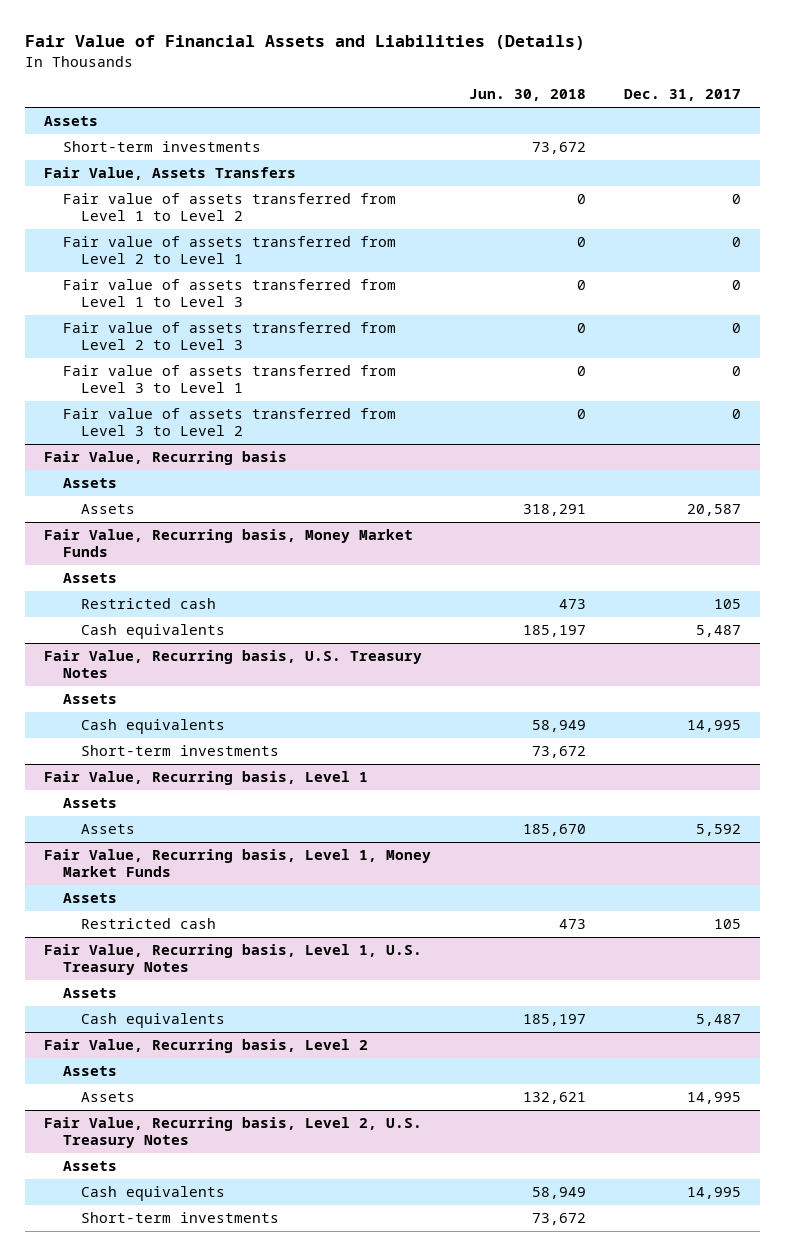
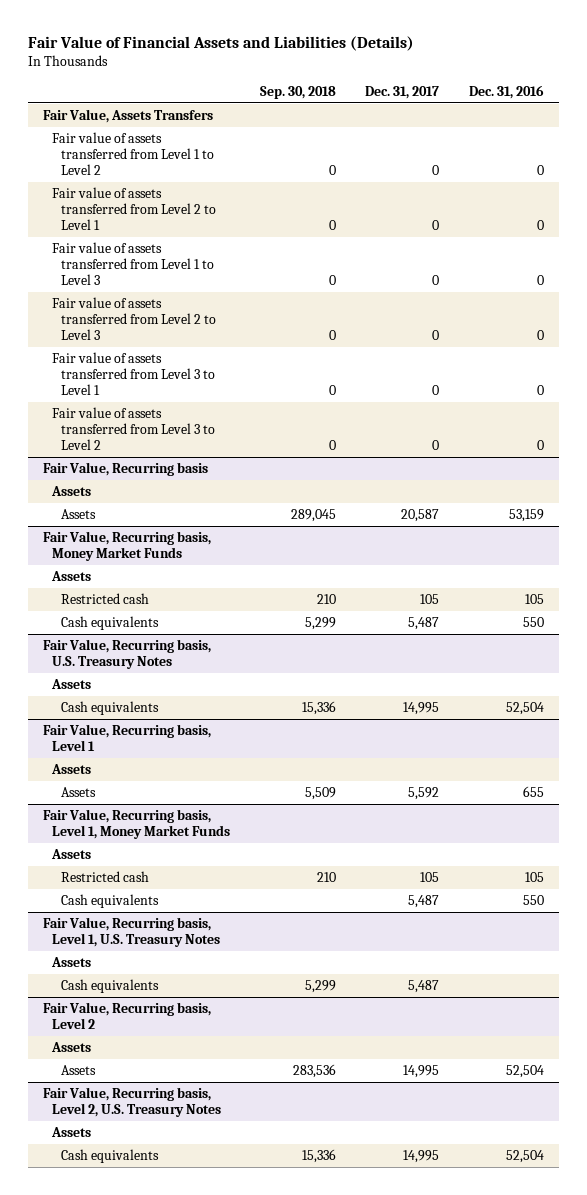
[468,89,586,102] Jun. 30, 2018 -> none
none -> [259,85,336,99] Sep. 30, 2018
none -> [469,84,545,99] Dec. 31, 2016
[44,116,99,127] Assets -> none
[62,141,261,153] Short-term investments -> none
[81,745,280,757] Short-term investments -> none
none -> [61,894,160,909] Cash equivalents
[81,1212,280,1224] Short-term investments -> none

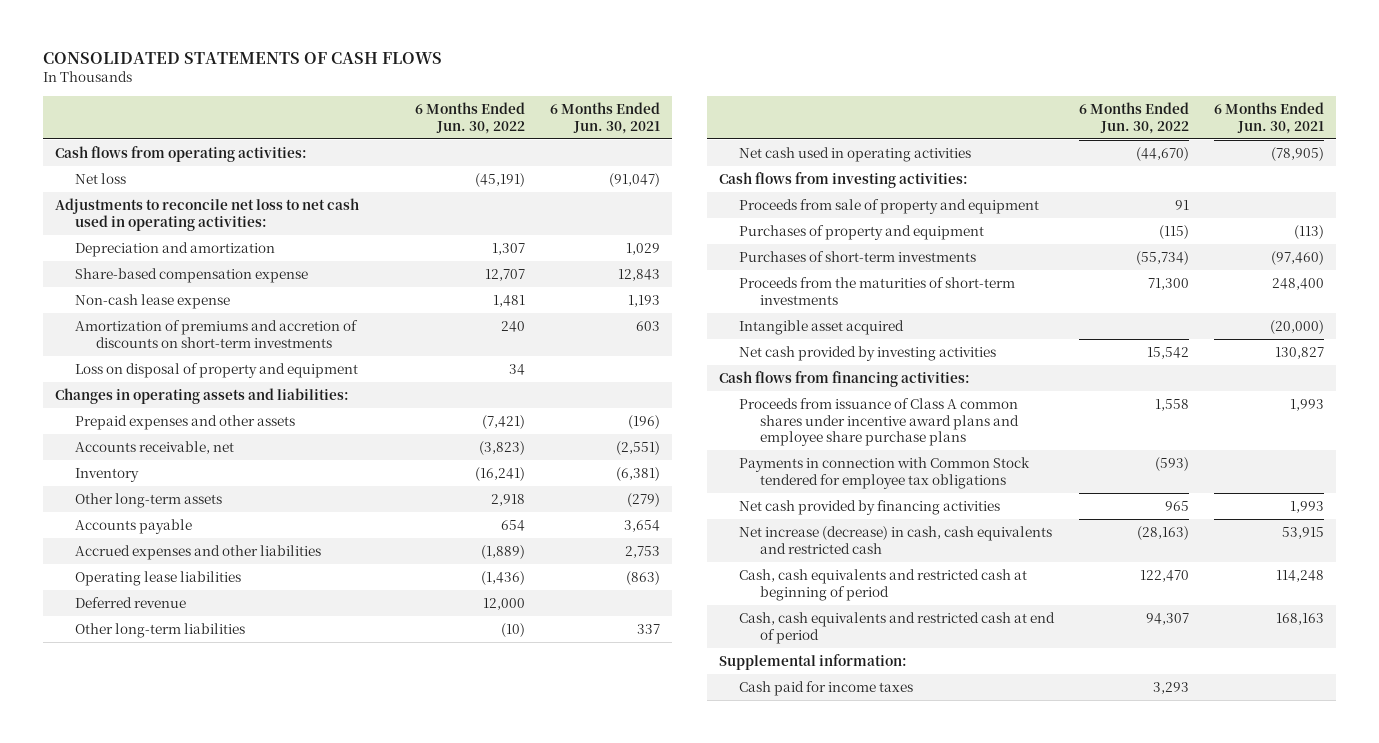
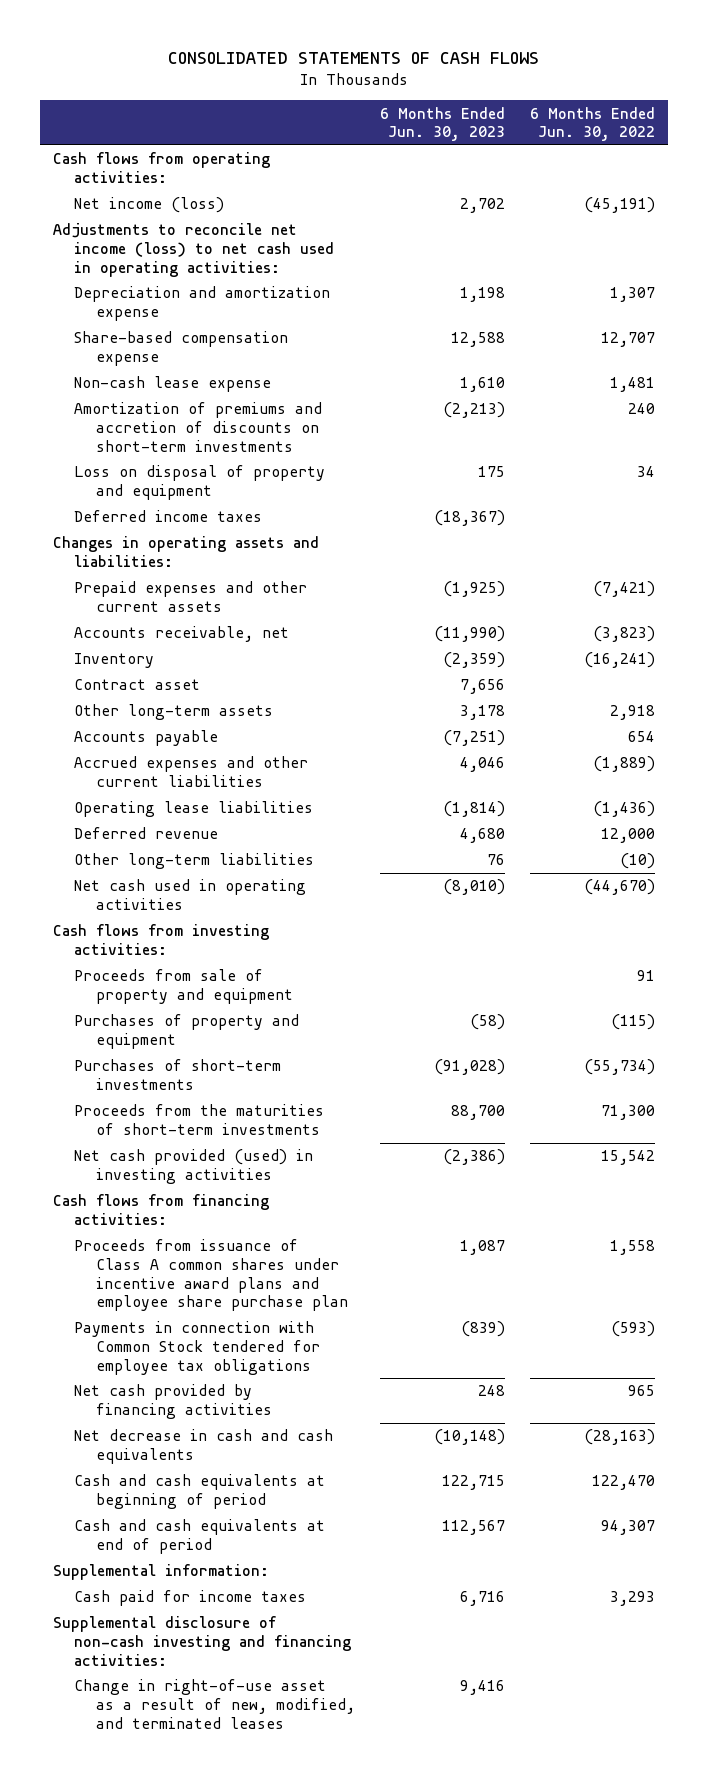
[549,102,660,134] 6 Months Ended Jun. 30, 2021 -> none
none -> [379,106,505,142] 6 Months Ended Jun. 30, 2023
[75,173,127,185] Net loss -> [74,197,225,214] Net income (loss)
[54,198,359,231] Adjustments to reconcile net loss to net cash used in operating activities: -> [52,223,335,277] Adjustments to reconcile net income (loss) to net cash used in operating activities:
[75,242,276,258] Depreciation and amortization -> [74,286,331,321] Depreciation and amortization expense
none -> [74,510,263,523] Deferred income taxes
[75,415,296,431] Prepaid expenses and other assets -> [74,581,308,612] Prepaid expenses and other current assets
none -> [74,679,201,691] Contract asset
[75,545,322,561] Accrued expenses and other liabilities -> [74,756,309,787] Accrued expenses and other current liabilities
[739,320,905,336] Intangible asset acquired -> none
[739,346,997,362] Net cash provided by investing activities -> [74,1149,314,1184] Net cash provided (used) in investing activities
[739,398,1019,446] Proceeds from issuance of Class A common shares under incentive award plans and employee share purchase plans -> [74,1239,348,1312] Proceeds from issuance of Class A common shares under incentive award plans and employee share purchase plan
[739,526,1053,554] Net increase (decrease) in cash, cash equivalents and restricted cash -> [74,1429,334,1464] Net decrease in cash and cash equivalents
[739,569,1028,601] Cash, cash equivalents and restricted cash at beginning of period -> [74,1474,326,1509] Cash and cash equivalents at beginning of period
[739,612,1056,644] Cash, cash equivalents and restricted cash at end of period -> [74,1519,326,1554] Cash and cash equivalents at end of period
none -> [52,1616,352,1666] Supplemental disclosure of non-cash investing and financing activities:
none -> [74,1679,355,1729] Change in right-of-use asset as a result of new, modified, and terminated leases

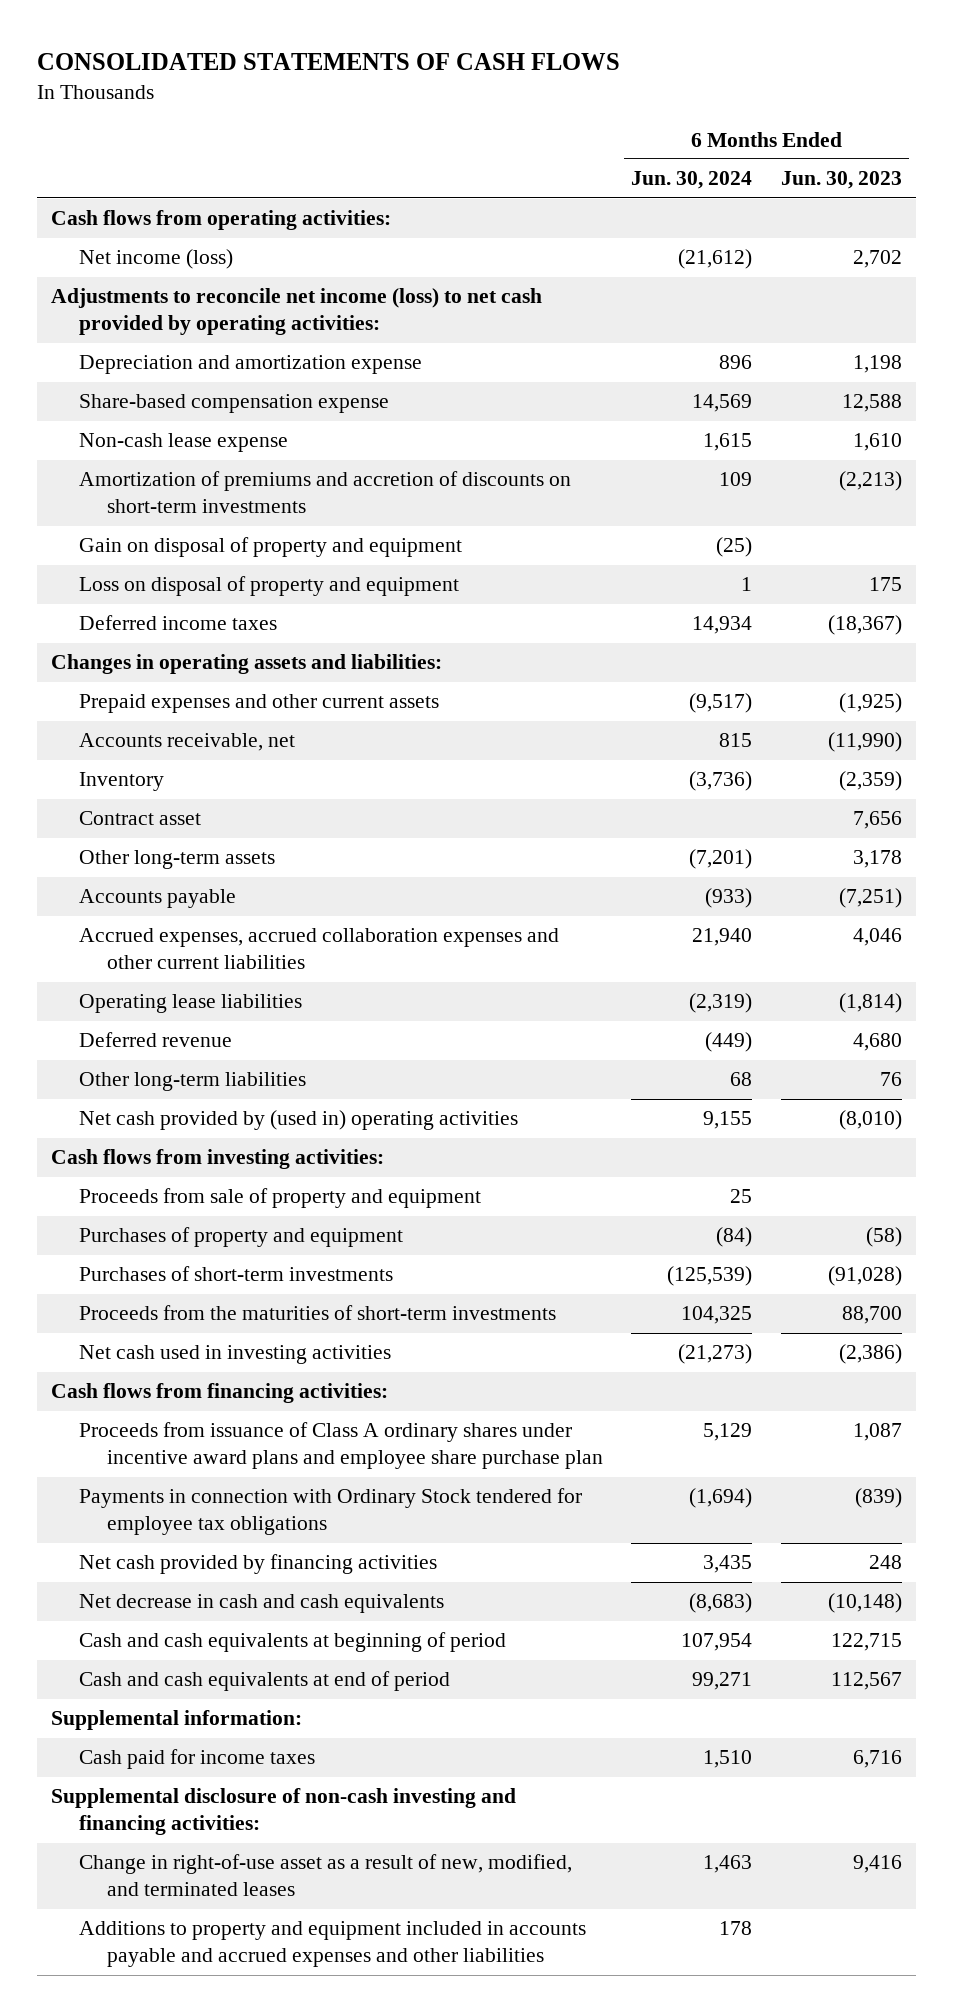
[530,106,656,142] 6 Months Ended Jun. 30, 2022 -> none
none -> [631,171,753,190] Jun. 30, 2024
[52,223,335,277] Adjustments to reconcile net income (loss) to net cash used in operating activities: -> [51,288,543,336] Adjustments to reconcile net income (loss) to net cash provided by operating activities:
none -> [79,537,463,558] Gain on disposal of property and equipment
[74,756,309,787] Accrued expenses and other current liabilities -> [79,928,560,970] Accrued expenses, accrued collaboration expenses and other current liabilities
[74,879,307,910] Net cash used in operating activities -> [79,1110,519,1131] Net cash provided by (used in) operating activities
[74,1149,314,1184] Net cash provided (used) in investing activities -> [79,1345,392,1365] Net cash used in investing activities
[74,1239,348,1312] Proceeds from issuance of Class A common shares under incentive award plans and employee share purchase plan -> [79,1422,603,1470] Proceeds from issuance of Class A ordinary shares under incentive award plans and employee share purchase plan
[74,1321,320,1375] Payments in connection with Common Stock tendered for employee tax obligations -> [79,1488,583,1536] Payments in connection with Ordinary Stock tendered for employee tax obligations
none -> [79,1921,587,1968] Additions to property and equipment included in accounts payable and accrued expenses and other liabilities

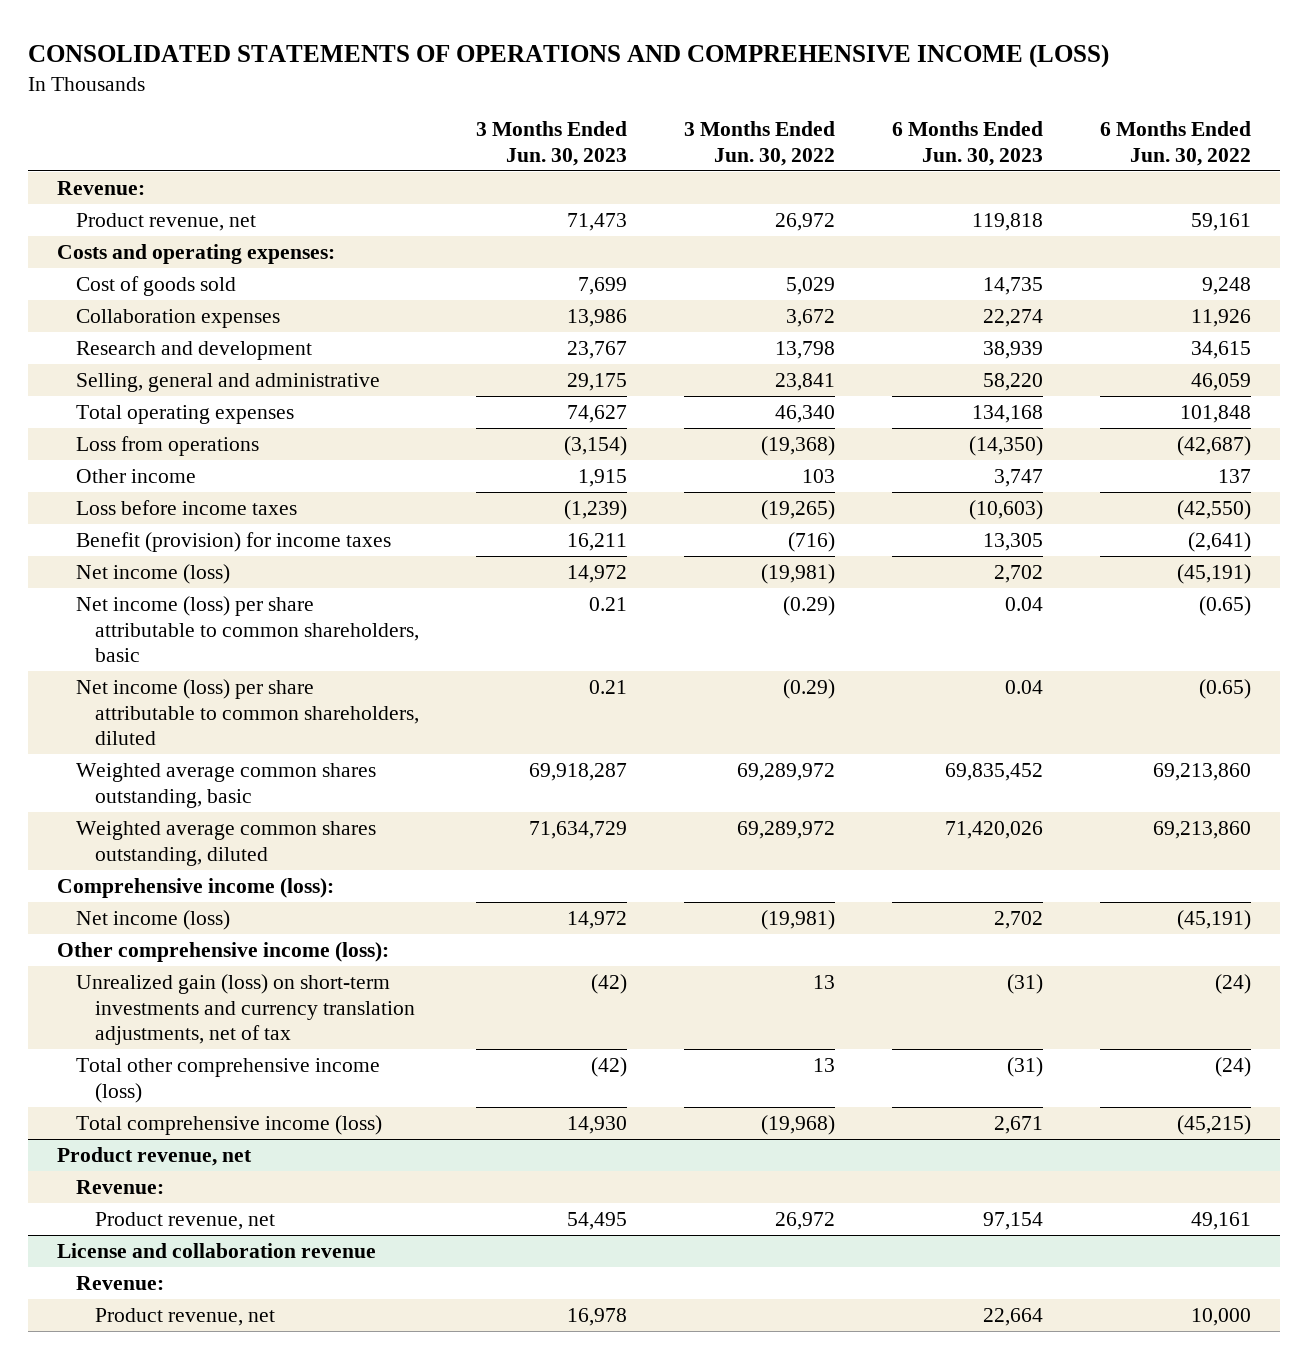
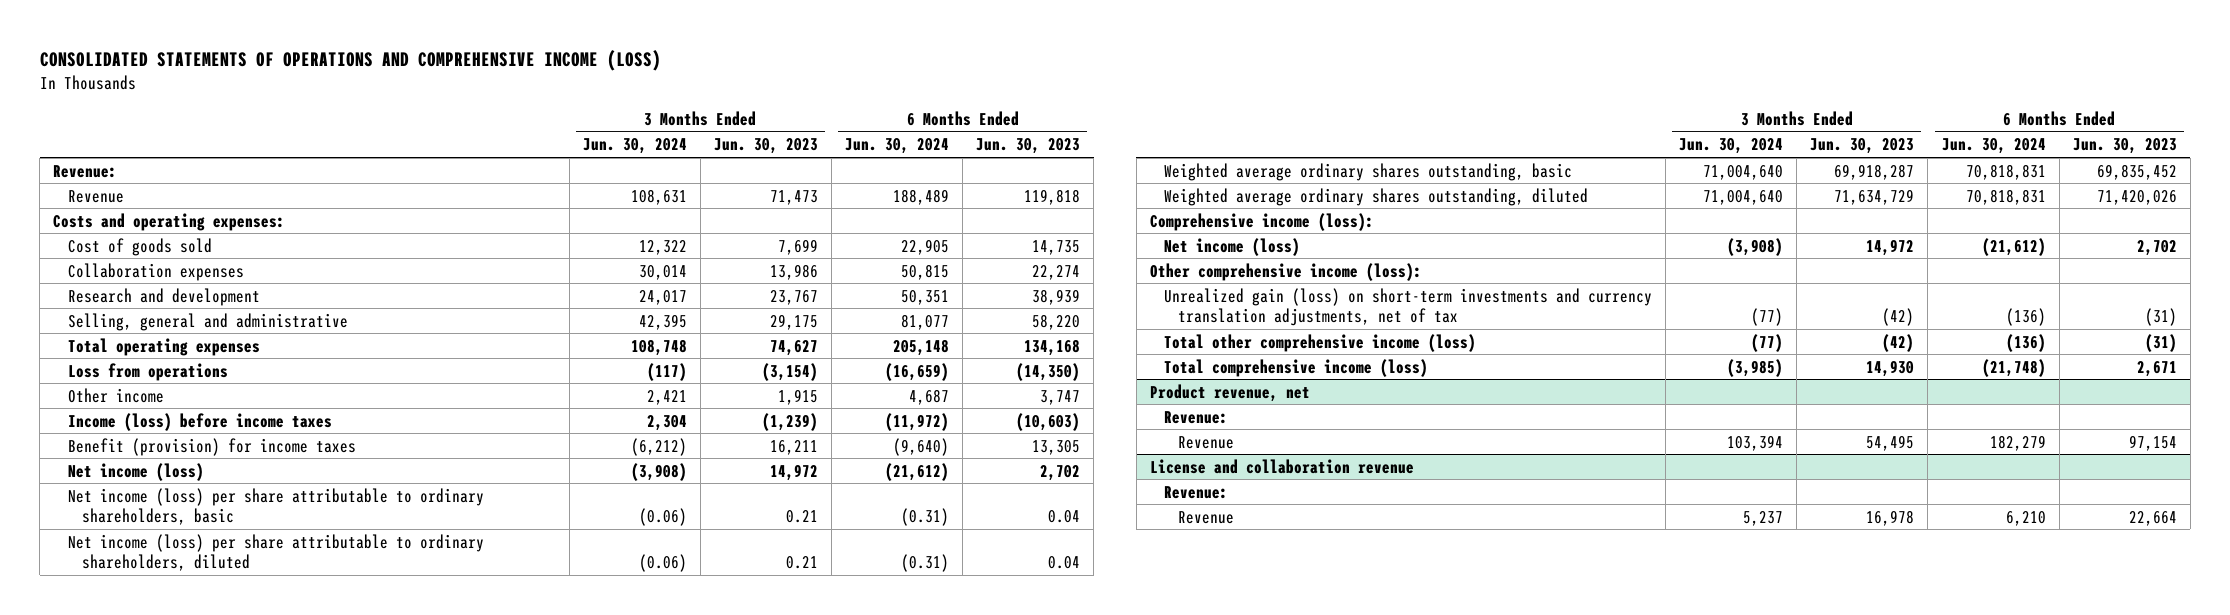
[684,121,836,166] 3 Months Ended Jun. 30, 2022 -> none
[1100,121,1252,166] 6 Months Ended Jun. 30, 2022 -> none
none -> [582,138,687,155] Jun. 30, 2024
none -> [845,138,950,155] Jun. 30, 2024
[76,213,257,232] Product revenue, net -> [67,189,124,203] Revenue
[76,500,298,516] Loss before income taxes -> [67,412,332,431] Income (loss) before income taxes
[76,596,420,662] Net income (loss) per share attributable to common shareholders, basic -> [67,487,484,526] Net income (loss) per share attributable to ordinary shareholders, basic
[76,679,420,745] Net income (loss) per share attributable to common shareholders, diluted -> [67,533,484,572] Net income (loss) per share attributable to ordinary shareholders, diluted
[76,763,377,808] Weighted average common shares outstanding, basic -> [1164,162,1573,181] Weighted average ordinary shares outstanding, basic
[76,821,377,866] Weighted average common shares outstanding, diluted -> [1164,187,1589,206] Weighted average ordinary shares outstanding, diluted
[95,1212,276,1231] Product revenue, net -> [1178,435,1235,449] Revenue
[95,1308,276,1327] Product revenue, net -> [1178,510,1235,524] Revenue

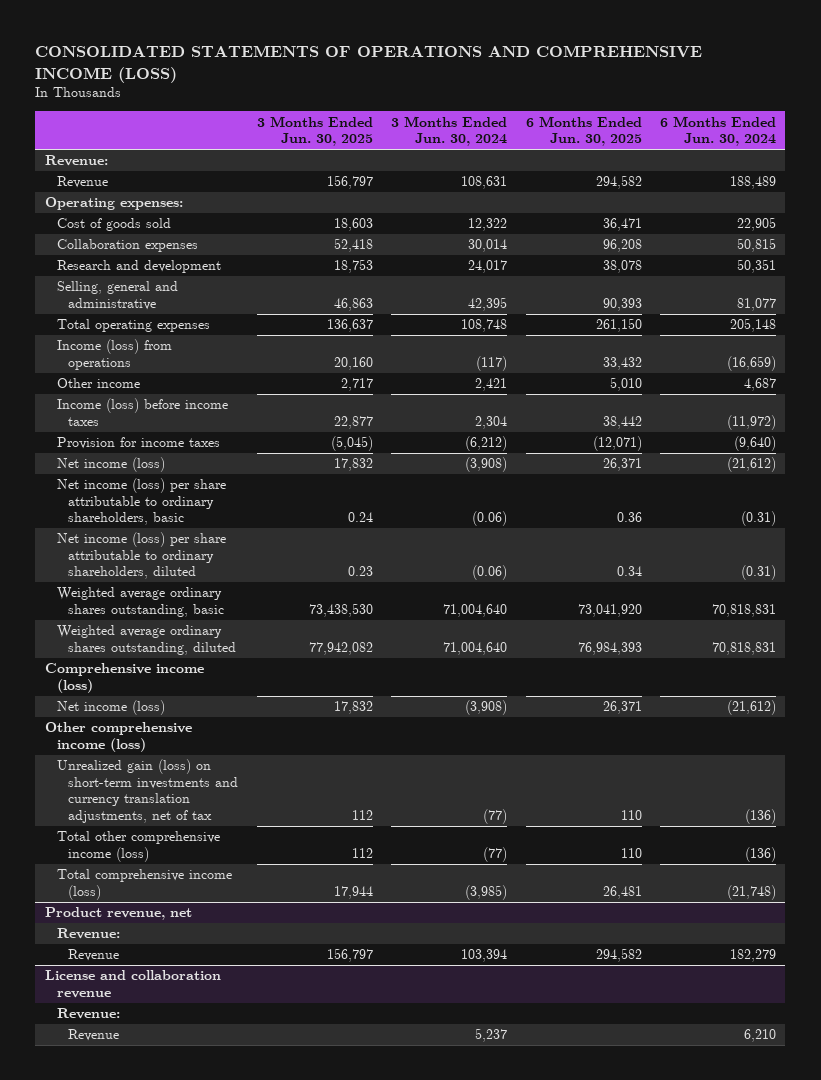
[713,138,818,155] Jun. 30, 2023 -> none
[976,138,1081,155] Jun. 30, 2023 -> none
none -> [256,115,373,147] 3 Months Ended Jun. 30, 2025
none -> [525,115,642,147] 6 Months Ended Jun. 30, 2025
[53,212,286,231] Costs and operating expenses: -> [44,197,183,211] Operating expenses:
[67,362,228,381] Loss from operations -> [56,339,172,370] Income (loss) from operations
[67,437,356,456] Benefit (provision) for income taxes -> [56,437,220,450] Provision for income taxes
[1149,212,1374,231] Comprehensive income (loss): -> [44,663,204,693] Comprehensive income (loss)
[1149,262,1422,281] Other comprehensive income (loss): -> [44,722,192,752] Other comprehensive income (loss)

